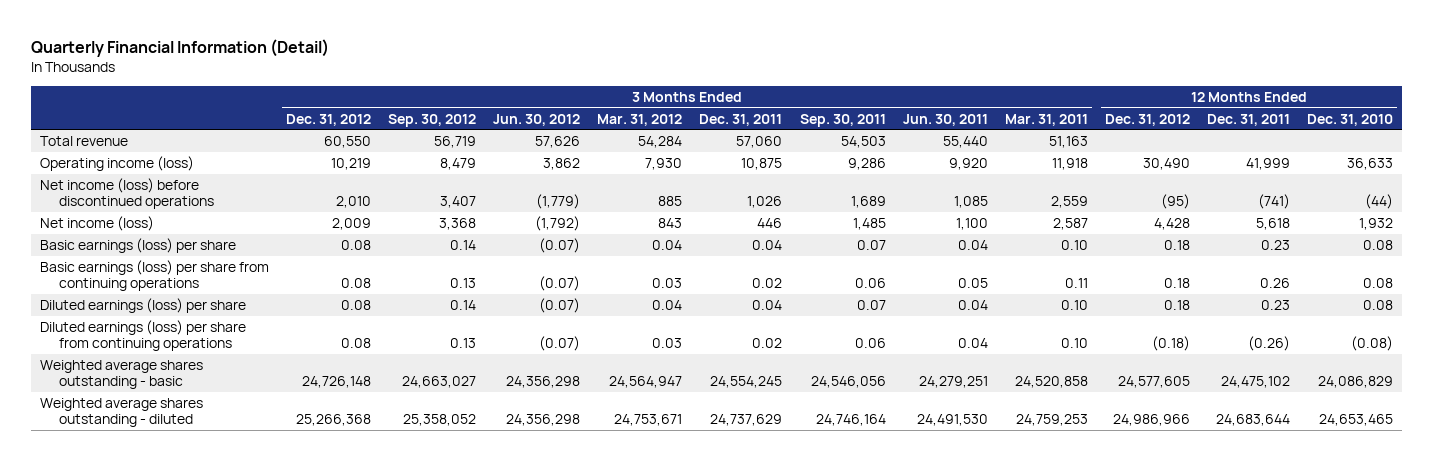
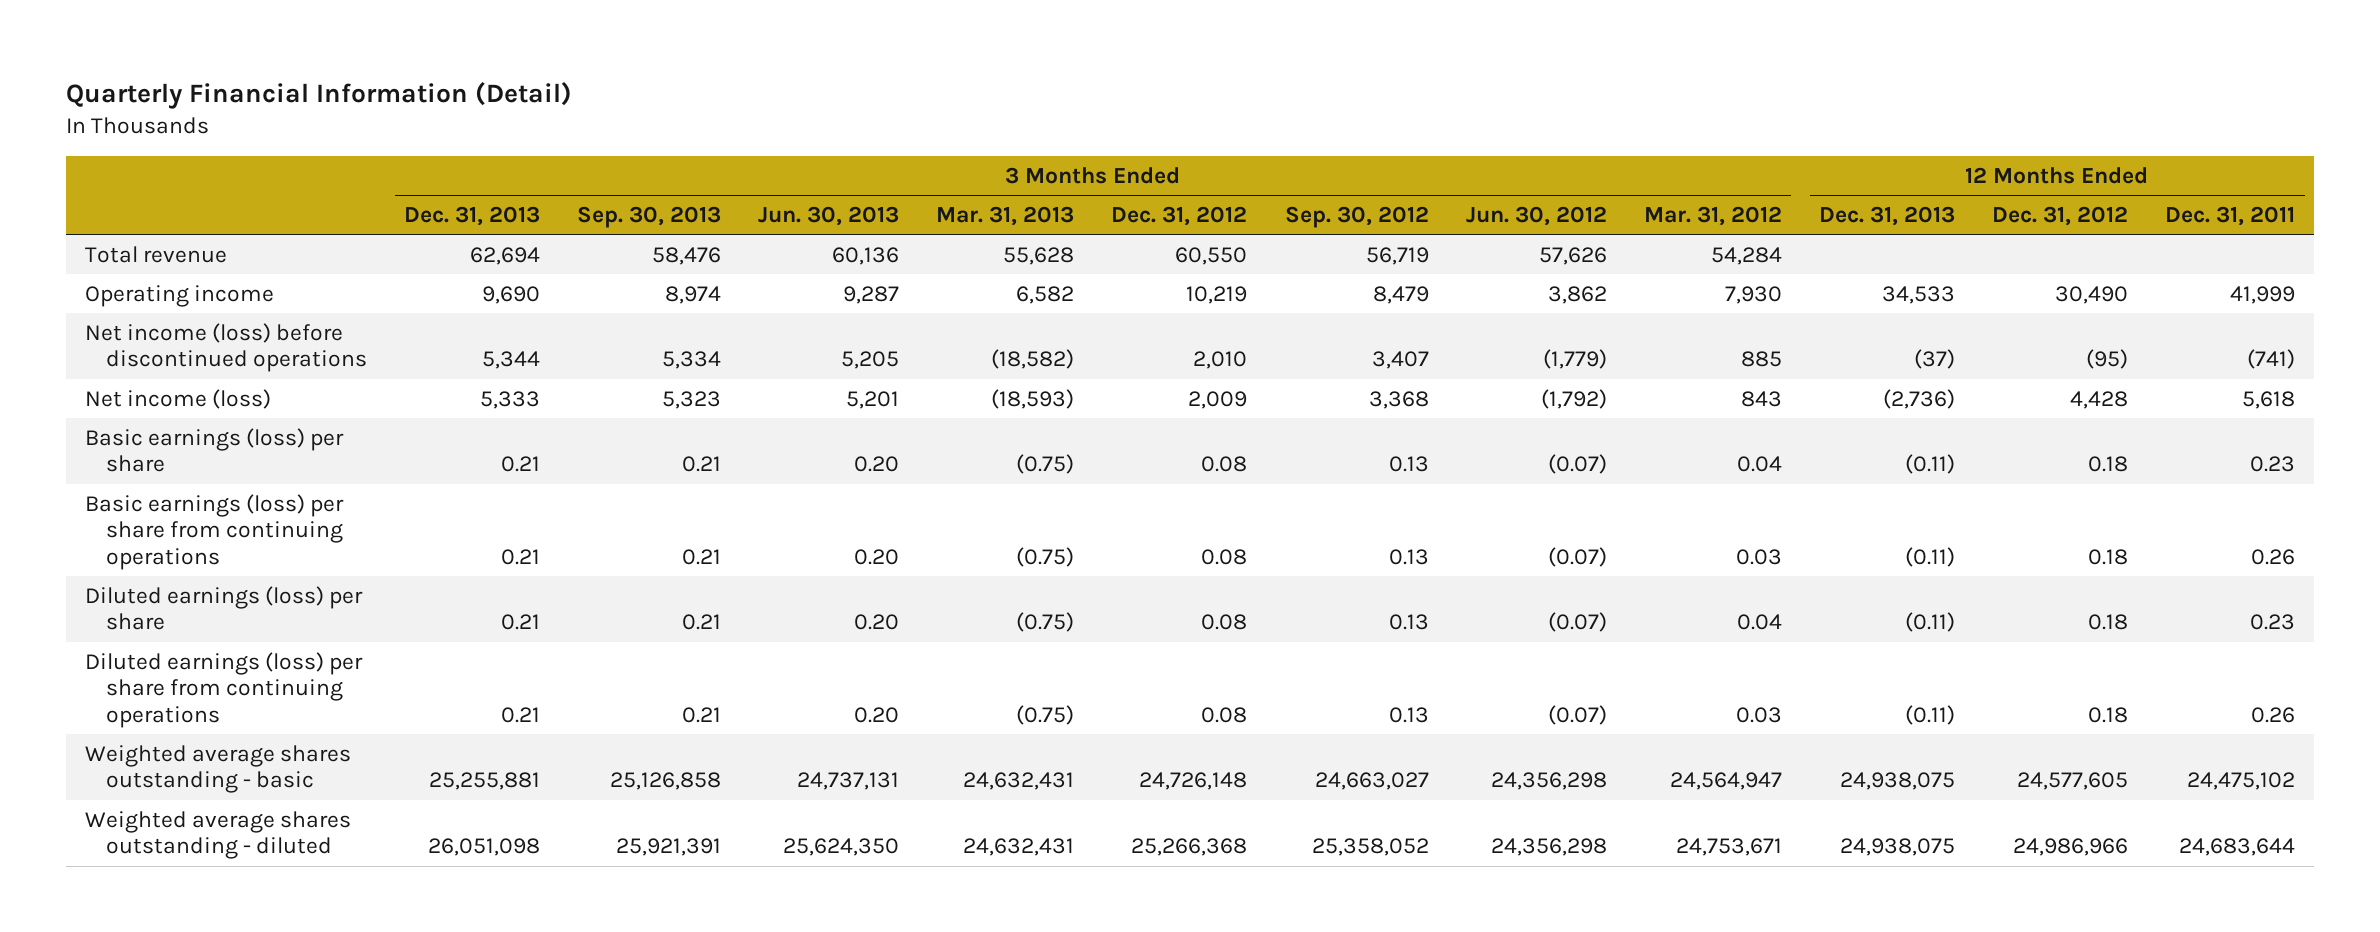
[699,113,783,126] Dec. 31, 2011 -> none
[799,113,886,127] Sep. 30, 2011 -> none
[902,113,988,126] Jun. 30, 2011 -> none
[1004,113,1088,126] Mar. 31, 2011 -> none
[1307,113,1394,126] Dec. 31, 2010 -> none
none -> [403,206,540,227] Dec. 31, 2013
none -> [577,206,722,229] Sep. 30, 2013
none -> [758,206,900,227] Jun. 30, 2013
none -> [936,206,1075,227] Mar. 31, 2013
none -> [1819,206,1956,227] Dec. 31, 2013
[39,155,194,171] Operating income (loss) -> [85,284,275,307] Operating income
[450,239,477,250] 0.14 -> [1388,456,1429,473] 0.13
[450,299,477,310] 0.14 -> [1388,614,1429,631] 0.13
[1151,336,1190,352] (0.18) -> [2088,706,2129,723] 0.18
[1248,336,1291,352] (0.26) -> [2251,706,2296,723] 0.26

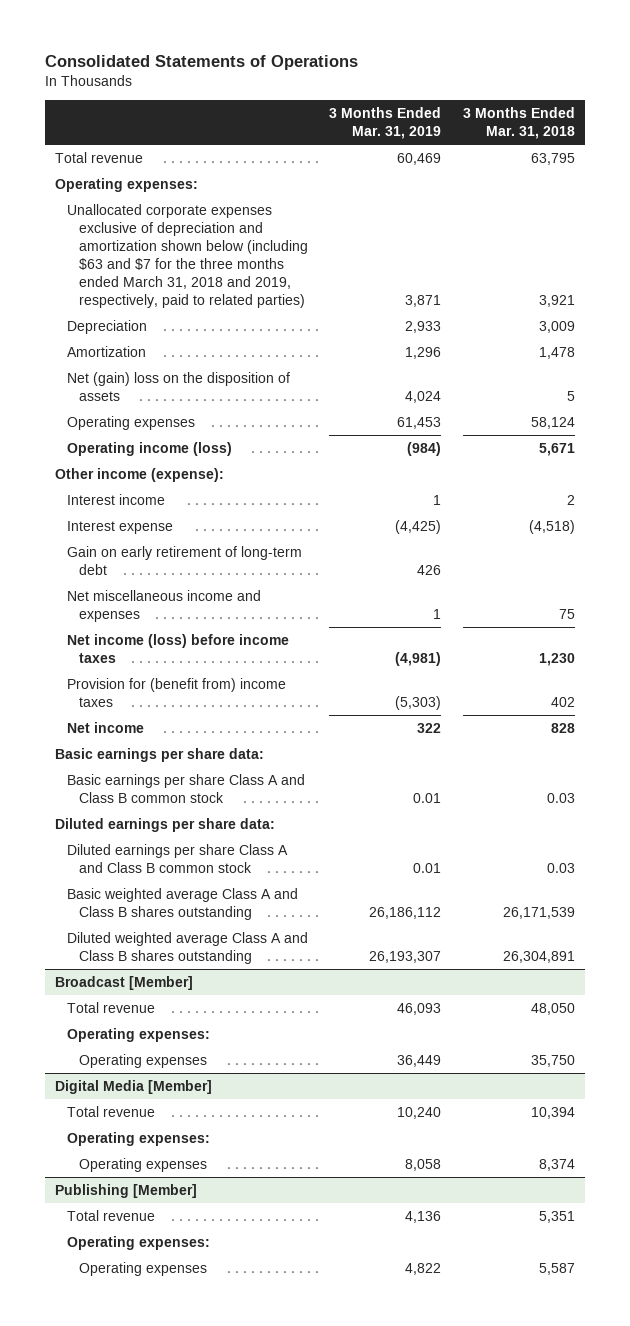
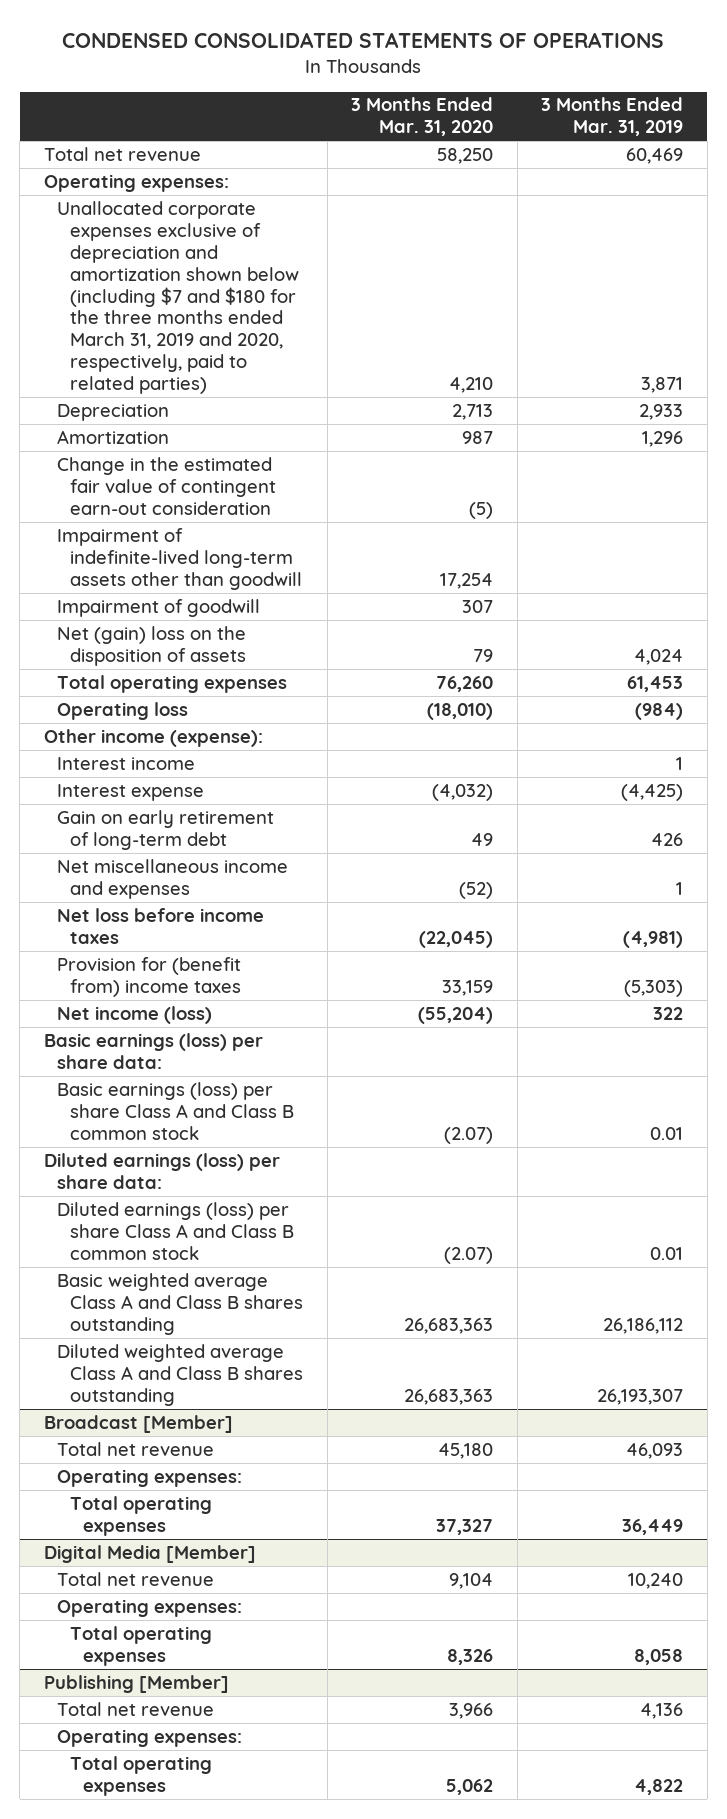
[44,54,358,70] Consolidated Statements of Operations -> [62,32,665,49] CONDENSED CONSOLIDATED STATEMENTS OF OPERATIONS
[462,107,575,140] 3 Months Ended Mar. 31, 2018 -> none
none -> [351,97,494,137] 3 Months Ended Mar. 31, 2020
[55,152,144,164] Total revenue -> [43,146,201,161] Total net revenue
[67,204,308,308] Unallocated corporate expenses exclusive of depreciation and amortization shown below (including $63 and $7 for the three months ended March 31, 2018 and 2019, respectively, paid to related parties) -> [56,200,300,395] Unallocated corporate expenses exclusive of depreciation and amortization shown below (including $7 and $180 for the three months ended March 31, 2019 and 2020, respectively, paid to related parties)
none -> [56,456,277,515] Change in the estimated fair value of contingent earn-out consideration
none -> [56,527,303,590] Impairment of indefinite-lived long-term assets other than goodwill
none -> [56,598,260,617] Impairment of goodwill
[67,416,196,431] Operating expenses -> [56,674,287,693] Total operating expenses
[67,442,233,457] Operating income (loss) -> [56,701,188,720] Operating loss
[67,634,290,663] Net income (loss) before income taxes -> [56,907,264,944] Net loss before income taxes
[67,722,145,734] Net income -> [56,1005,212,1024] Net income (loss)
[55,748,265,763] Basic earnings per share data: -> [43,1032,263,1069] Basic earnings (loss) per share data:
[67,774,306,803] Basic earnings per share Class A and Class B common stock -> [56,1081,295,1140] Basic earnings (loss) per share Class A and Class B common stock
[55,818,276,833] Diluted earnings per share data: -> [43,1152,280,1189] Diluted earnings (loss) per share data:
[67,844,289,873] Diluted earnings per share Class A and Class B common stock -> [56,1201,295,1260] Diluted earnings (loss) per share Class A and Class B common stock
[67,1002,156,1014] Total revenue -> [56,1441,214,1456] Total net revenue
[78,1054,207,1069] Operating expenses -> [70,1495,213,1536] Total operating expenses
[67,1106,156,1118] Total revenue -> [56,1571,214,1586] Total net revenue
[78,1158,207,1173] Operating expenses -> [70,1625,213,1666] Total operating expenses
[67,1210,156,1222] Total revenue -> [56,1701,214,1716] Total net revenue
[78,1262,207,1277] Operating expenses -> [70,1755,213,1796] Total operating expenses

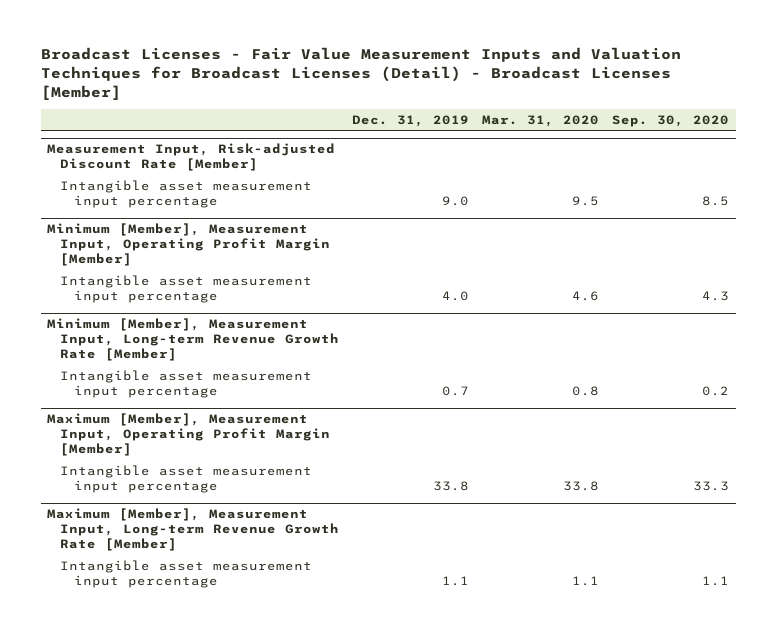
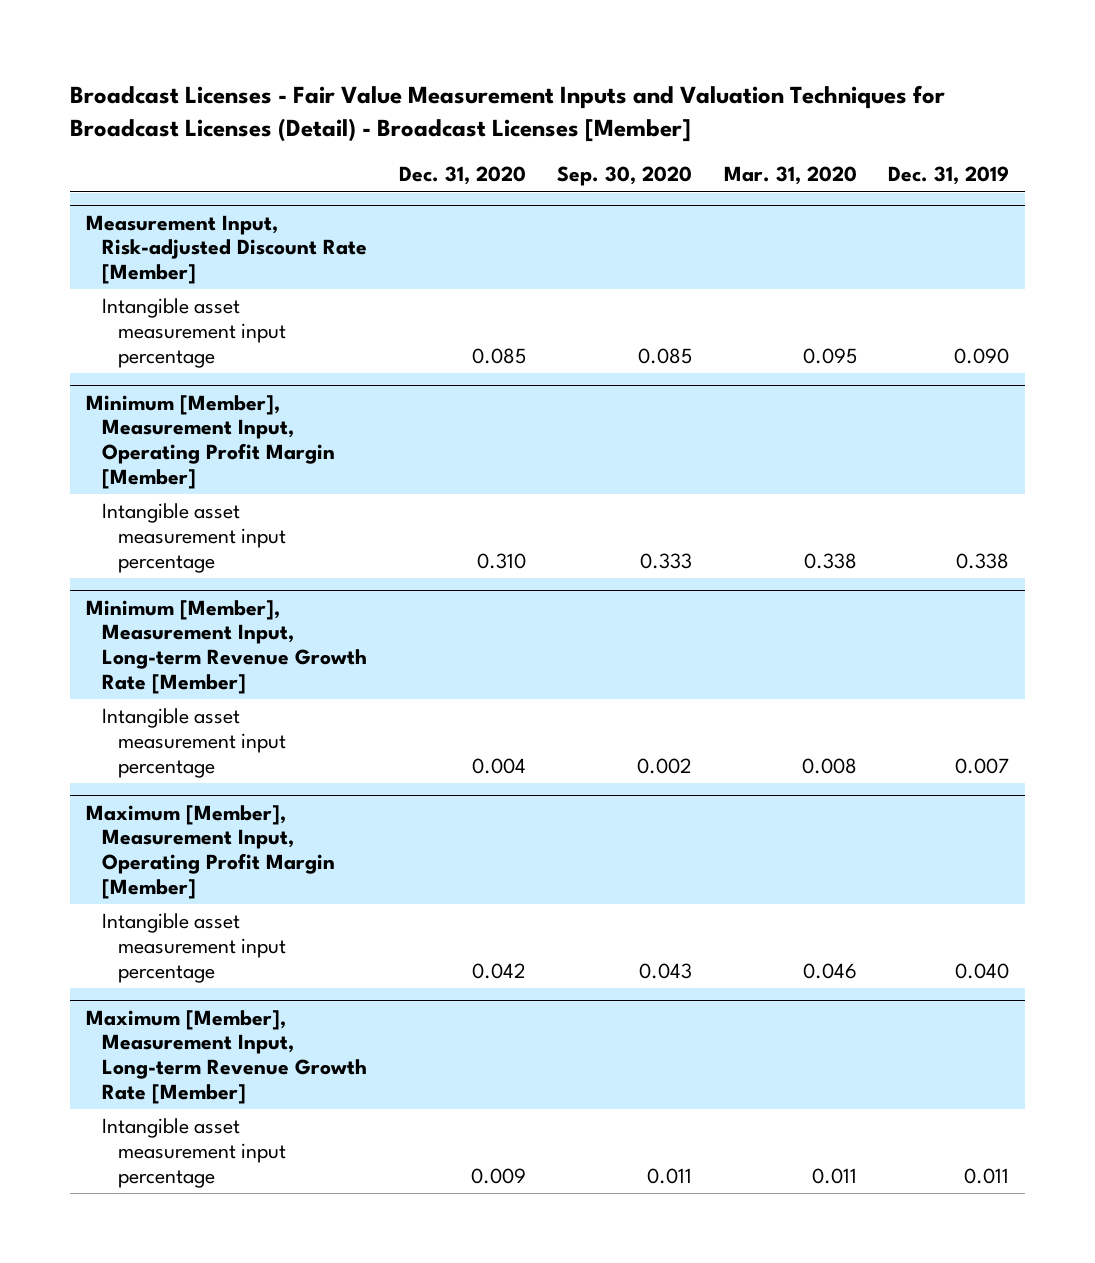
none -> [398,166,526,186] Dec. 31, 2020
[442,195,470,206] 9.0 -> [954,347,1010,364] 0.090
[572,195,600,206] 9.5 -> [802,347,857,364] 0.095
[702,195,730,206] 8.5 -> [638,347,693,364] 0.085
[442,290,470,301] 4.0 -> [956,552,1010,569] 0.338
[572,290,600,301] 4.6 -> [803,552,857,569] 0.338
[702,290,730,301] 4.3 -> [640,552,693,569] 0.333
[442,385,470,396] 0.7 -> [955,757,1010,774] 0.007
[572,385,600,396] 0.8 -> [801,757,857,774] 0.008
[702,385,730,396] 0.2 -> [637,757,693,774] 0.002
[433,480,470,491] 33.8 -> [955,962,1010,979] 0.040
[563,480,600,491] 33.8 -> [802,962,857,979] 0.046
[693,480,730,491] 33.3 -> [639,962,693,979] 0.043
[442,575,470,586] 1.1 -> [964,1167,1010,1184] 0.011
[572,575,600,586] 1.1 -> [811,1167,857,1184] 0.011
[702,575,730,586] 1.1 -> [647,1167,693,1184] 0.011

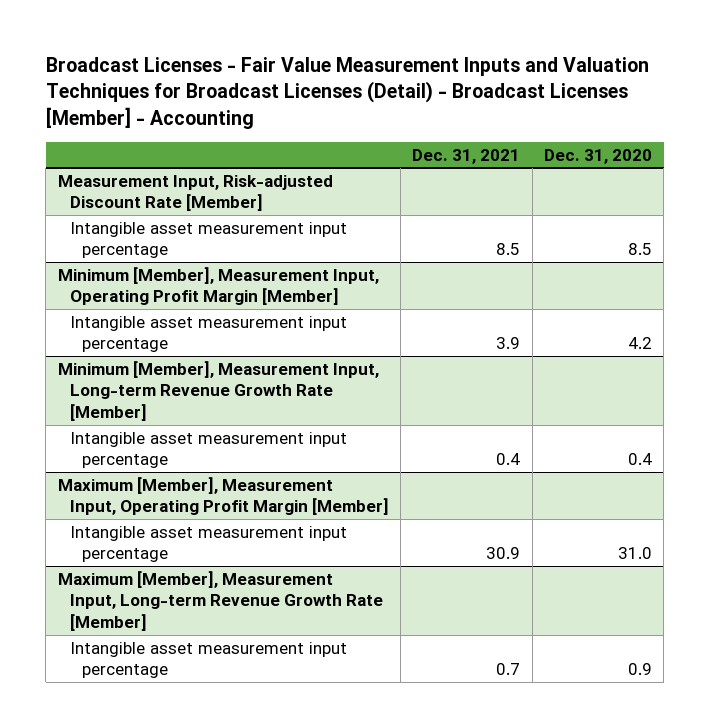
[69,84,945,142] Broadcast Licenses - Fair Value Measurement Inputs and Valuation Techniques for Broadcast Licenses (Detail) - Broadcast Licenses [Member] -> [45,57,649,129] Broadcast Licenses - Fair Value Measurement Inputs and Valuation Techniques for Broadcast Licenses (Detail) - Broadcast Licenses [Member] - Accounting
[557,166,693,187] Sep. 30, 2020 -> none
[723,166,857,186] Mar. 31, 2020 -> none
[888,166,1010,186] Dec. 31, 2019 -> none
none -> [412,148,521,164] Dec. 31, 2021
[471,347,526,364] 0.085 -> [627,243,652,256] 8.5
[476,552,526,569] 0.310 -> [627,337,652,350] 4.2
[471,757,526,774] 0.004 -> [627,453,652,466] 0.4
[471,962,526,979] 0.042 -> [617,547,652,560] 31.0
[470,1167,526,1184] 0.009 -> [627,663,652,676] 0.9

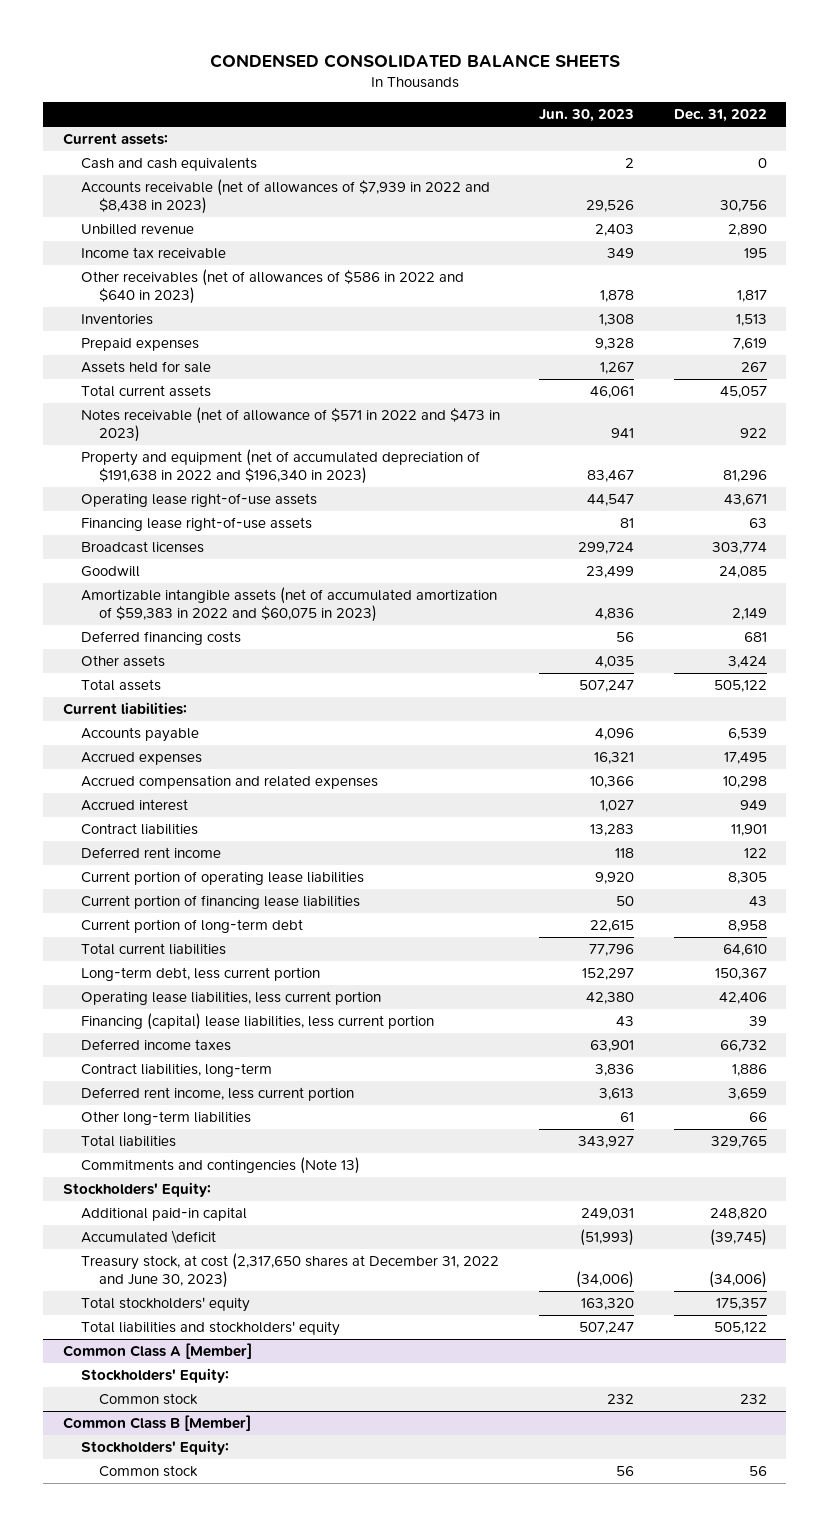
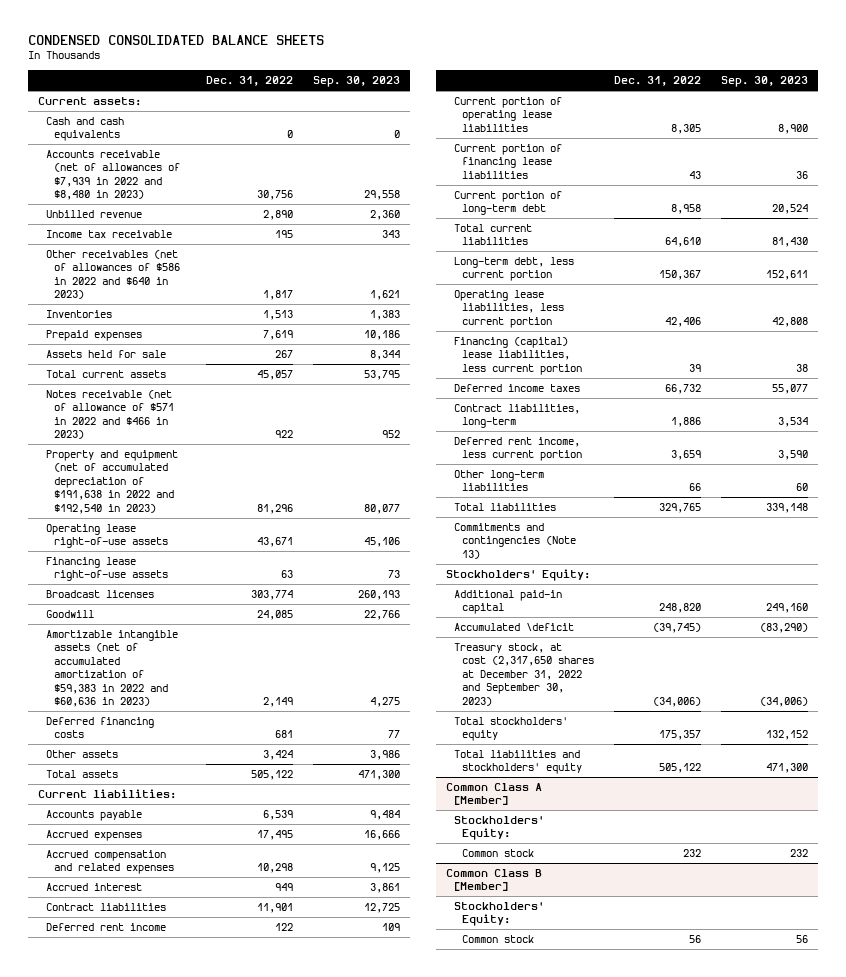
[539,109,635,123] Jun. 30, 2023 -> none
none -> [312,76,400,88] Sep. 30, 2023
[80,179,490,215] Accounts receivable (net of allowances of $7,939 in 2022 and $8,438 in 2023) -> [46,150,181,201] Accounts receivable (net of allowances of $7,939 in 2022 and $8,480 in 2023)
[80,407,500,443] Notes receivable (net of allowance of $571 in 2022 and $473 in 2023) -> [46,390,175,440] Notes receivable (net of allowance of $571 in 2022 and $466 in 2023)
[80,449,480,485] Property and equipment (net of accumulated depreciation of $191,638 in 2022 and $196,340 in 2023) -> [46,450,179,514] Property and equipment (net of accumulated depreciation of $191,638 in 2022 and $192,540 in 2023)
[80,587,497,623] Amortizable intangible assets (net of accumulated amortization of $59,383 in 2022 and $60,075 in 2023) -> [46,630,179,708] Amortizable intangible assets (net of accumulated amortization of $59,383 in 2022 and $60,636 in 2023)
[80,1253,499,1289] Treasury stock, at cost (2,317,650 shares at December 31, 2022 and June 30, 2023) -> [454,643,595,706] Treasury stock, at cost (2,317,650 shares at December 31, 2022 and September 30, 2023)

